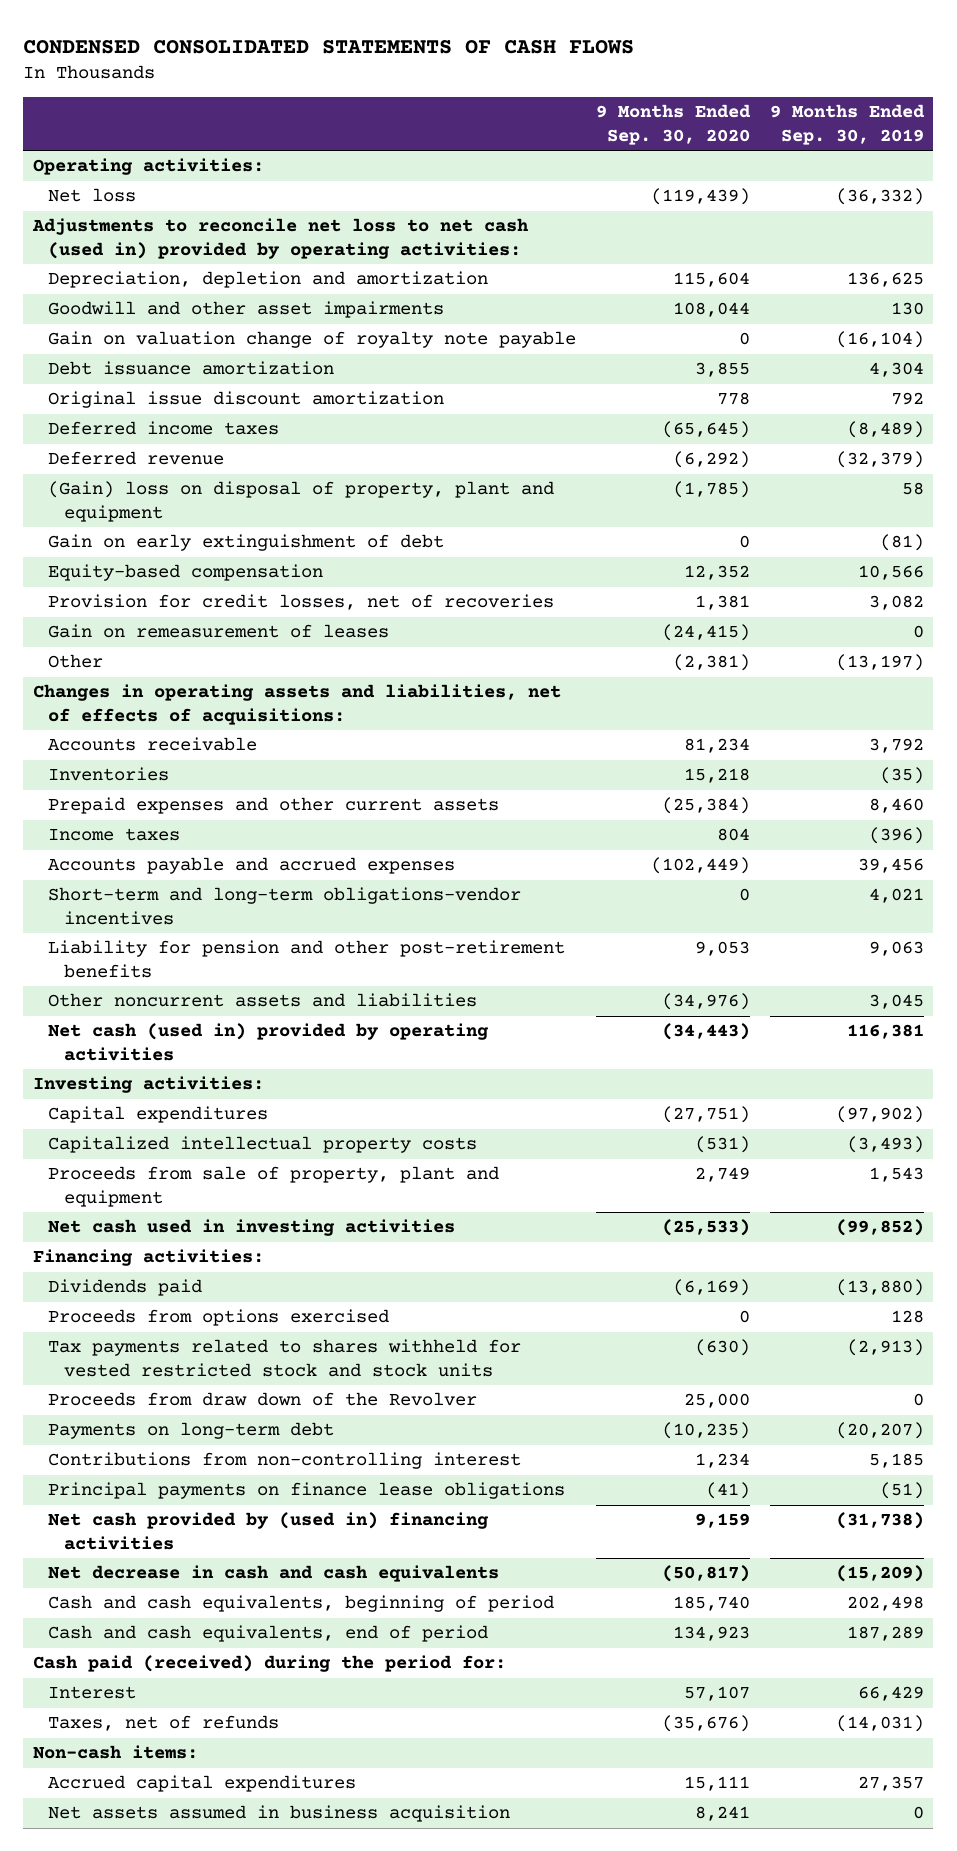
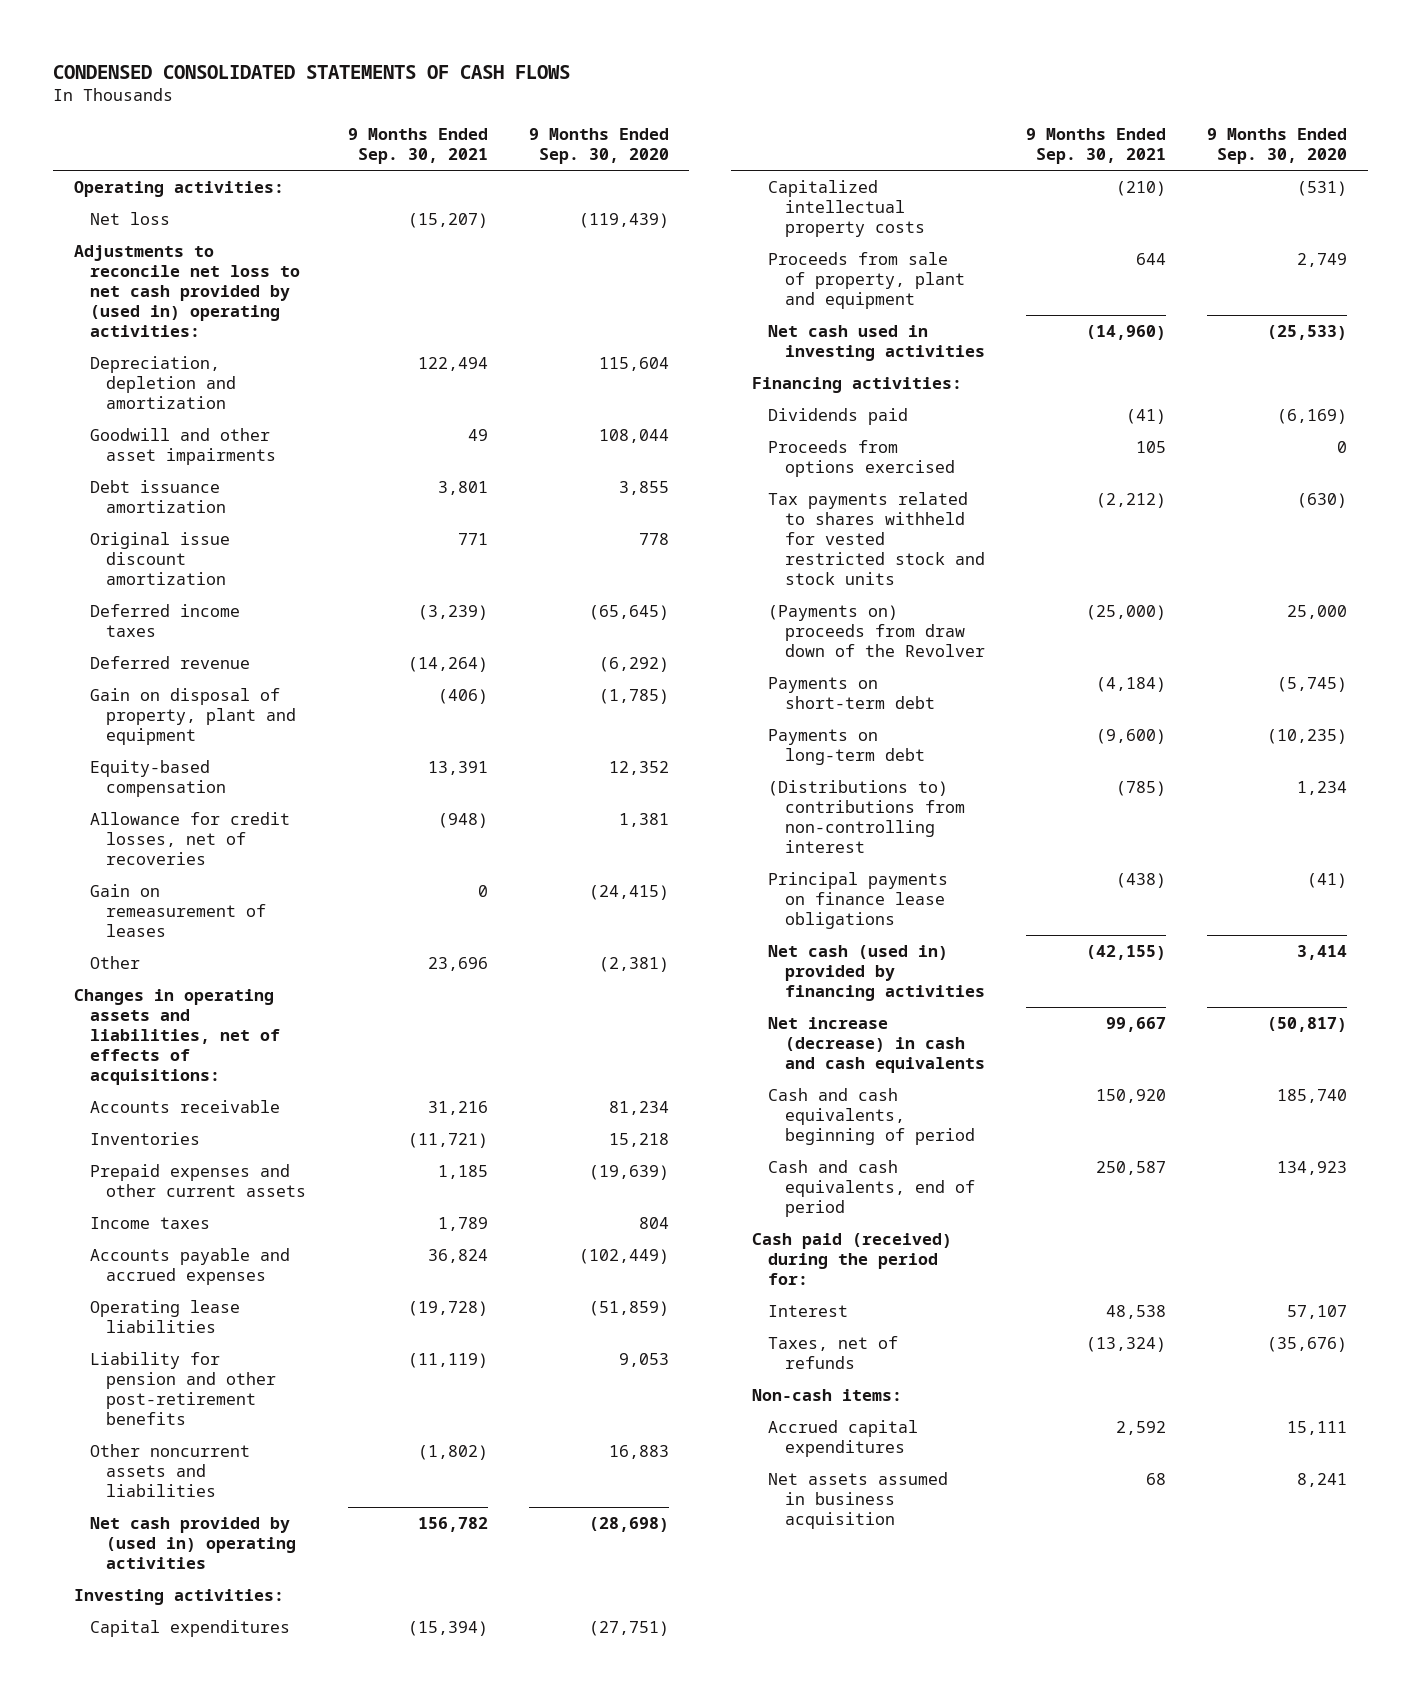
[769,104,925,145] 9 Months Ended Sep. 30, 2019 -> none
none -> [347,128,488,165] 9 Months Ended Sep. 30, 2021
[32,218,530,259] Adjustments to reconcile net loss to net cash (used in) provided by operating activities: -> [73,245,300,337] Adjustments to reconcile net loss to net cash provided by (used in) operating activities:
[48,331,577,349] Gain on valuation change of royalty note payable -> none
[48,534,445,552] Gain on early extinguishment of debt -> none
[48,481,555,522] (Gain) loss on disposal of property, plant and equipment -> [89,688,297,746] Gain on disposal of property, plant and equipment
[48,594,555,611] Provision for credit losses, net of recoveries -> [89,812,290,866] Allowance for credit losses, net of recoveries
[661,797,750,815] (25,384) -> [588,1165,669,1181] (19,639)
[48,887,522,925] Short-term and long-term obligations-vendor incentives -> none
none -> [89,1300,240,1334] Operating lease liabilities
[661,993,750,1011] (34,976) -> [608,1445,669,1460] 16,883
[48,1023,490,1061] Net cash (used in) provided by operating activities -> [89,1517,297,1570] Net cash provided by (used in) operating activities
[661,1023,750,1041] (34,443) -> [588,1517,669,1533] (28,698)
[48,1392,478,1407] Proceeds from draw down of the Revolver -> [768,605,985,658] (Payments on) proceeds from draw down of the Revolver
none -> [768,677,935,710] Payments on short-term debt
[48,1452,522,1470] Contributions from non-controlling interest -> [768,780,965,853] (Distributions to) contributions from non-controlling interest
[48,1512,490,1550] Net cash provided by (used in) financing activities -> [768,945,985,1002] Net cash (used in) provided by financing activities
[694,1513,750,1529] 9,159 -> [1297,945,1348,961] 3,414
[48,1565,500,1583] Net decrease in cash and cash equivalents -> [768,1017,985,1074] Net increase (decrease) in cash and cash equivalents

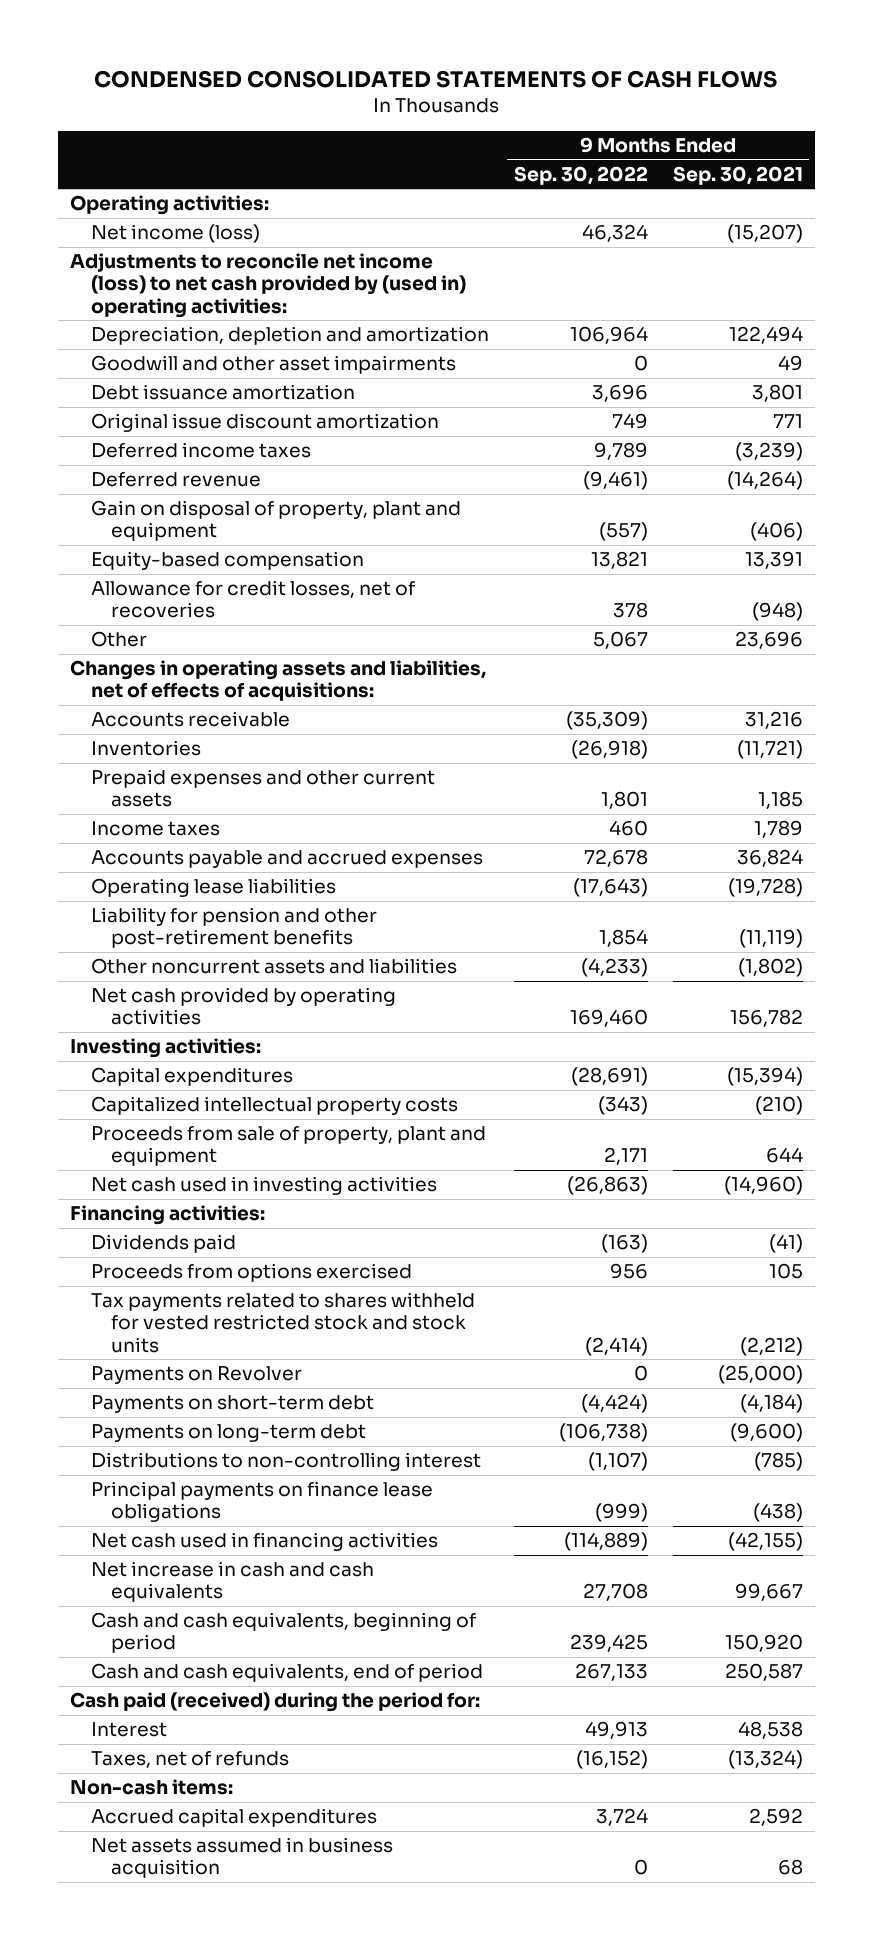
[528,128,669,165] 9 Months Ended Sep. 30, 2020 -> none
none -> [513,165,648,185] Sep. 30, 2022
[89,212,170,226] Net loss -> [90,224,260,244] Net income (loss)
[73,245,300,337] Adjustments to reconcile net loss to net cash provided by (used in) operating activities: -> [70,253,466,318] Adjustments to reconcile net income (loss) to net cash provided by (used in) operating activities:
[89,884,267,938] Gain on remeasurement of leases -> none
[89,1517,297,1570] Net cash provided by (used in) operating activities -> [90,987,396,1026] Net cash provided by operating activities
[768,605,985,658] (Payments on) proceeds from draw down of the Revolver -> none
none -> [90,1366,302,1385] Payments on Revolver
[768,780,965,853] (Distributions to) contributions from non-controlling interest -> [90,1452,481,1472] Distributions to non-controlling interest
[768,945,985,1002] Net cash (used in) provided by financing activities -> [90,1532,438,1552] Net cash used in financing activities
[768,1017,985,1074] Net increase (decrease) in cash and cash equivalents -> [90,1561,374,1603] Net increase in cash and cash equivalents

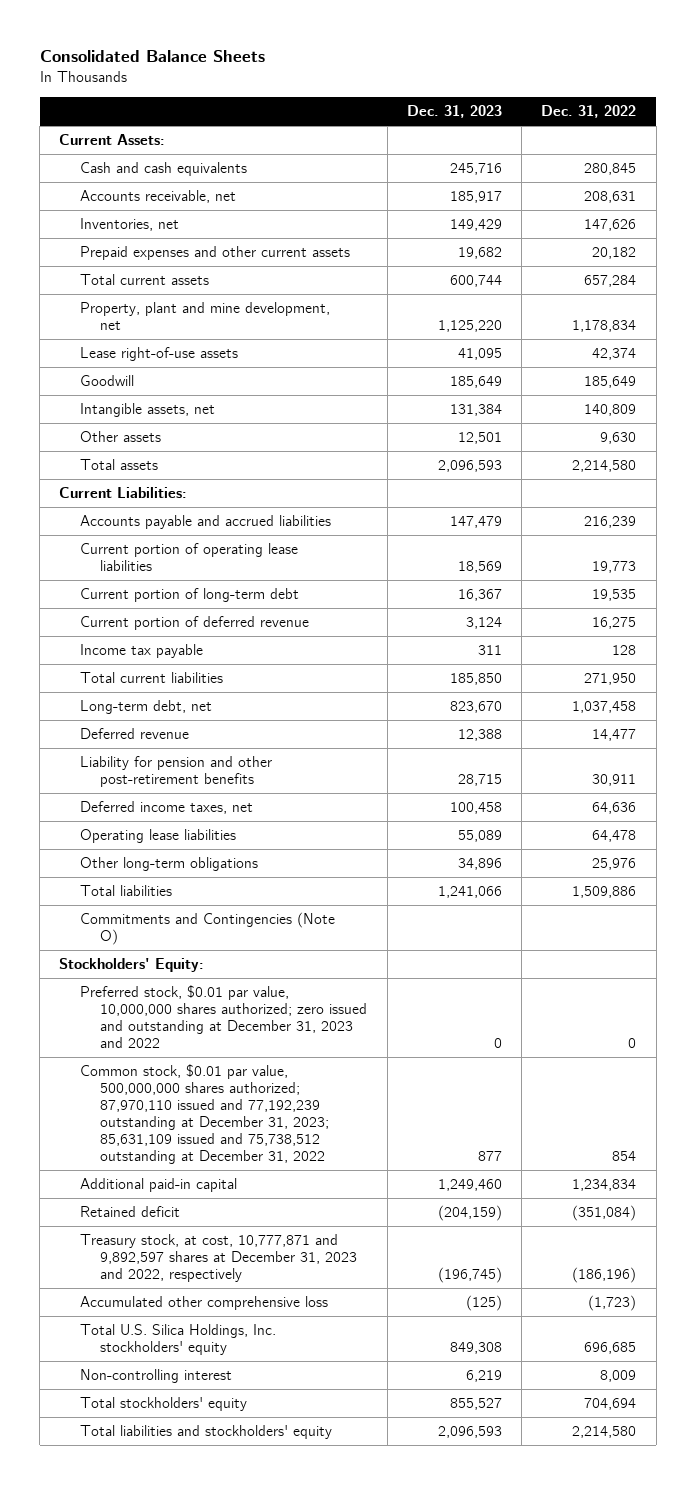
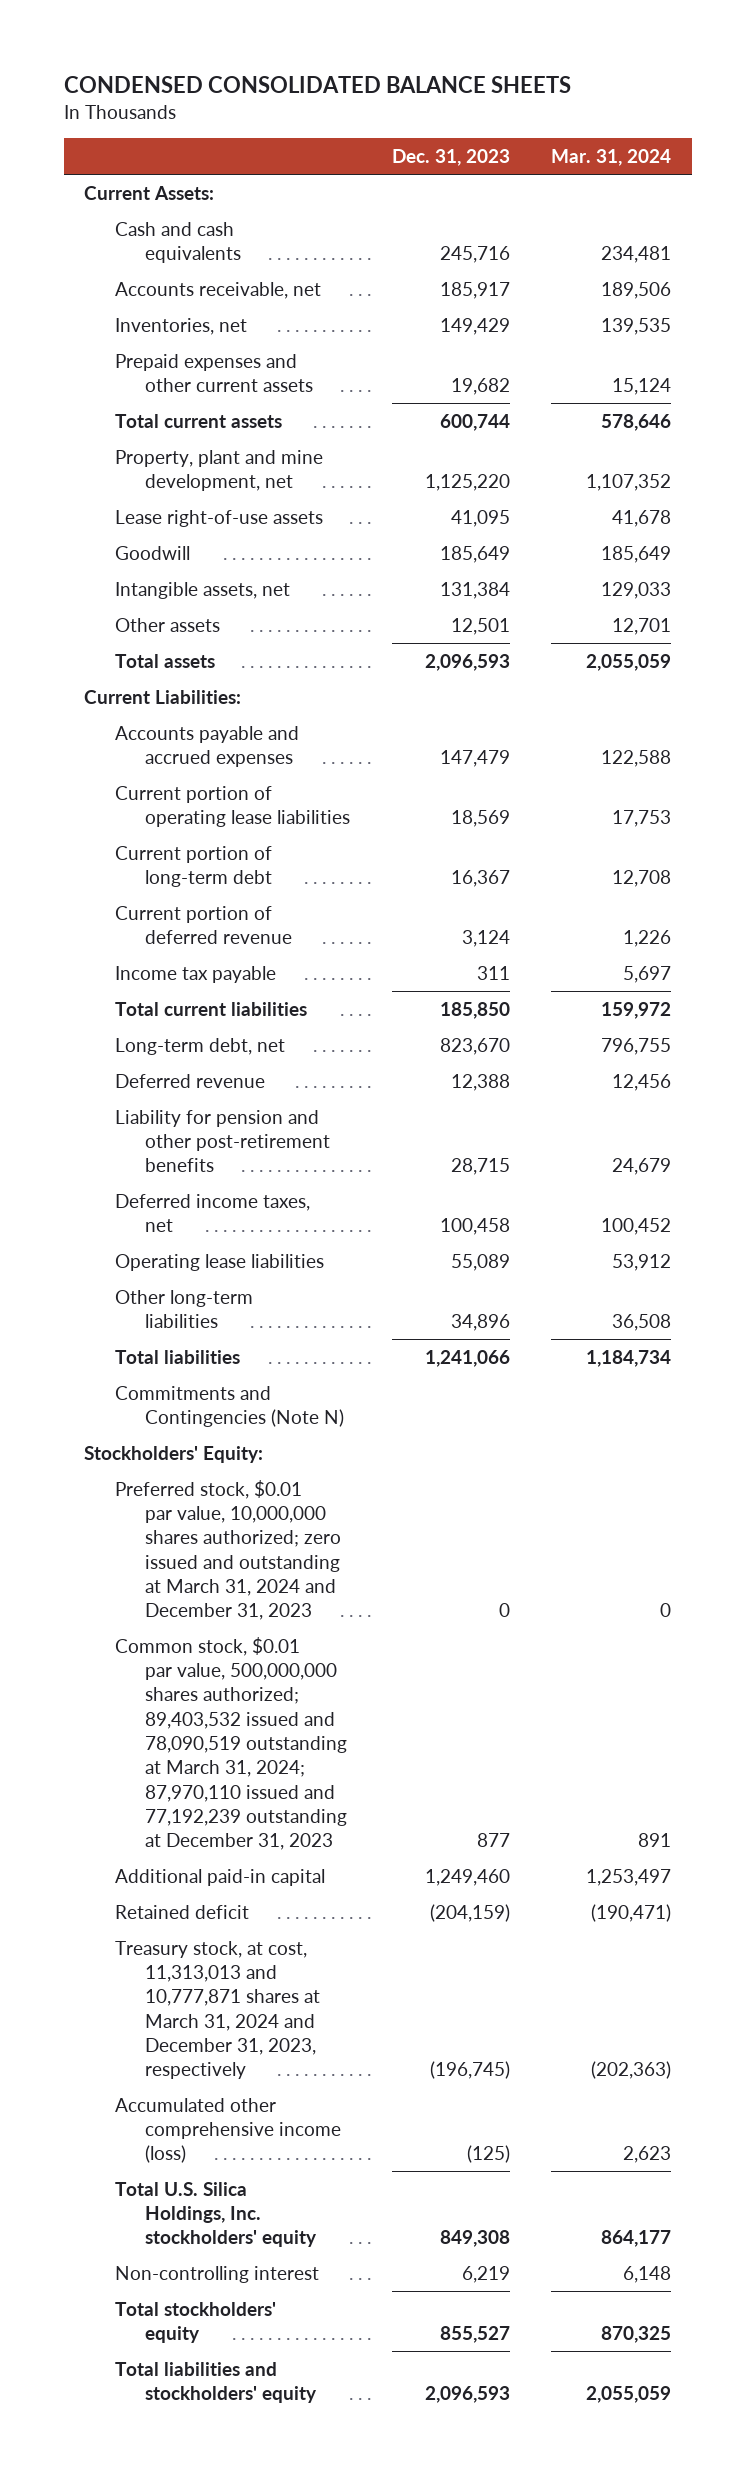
[39,50,265,63] Consolidated Balance Sheets -> [63,76,571,94] CONDENSED CONSOLIDATED BALANCE SHEETS
[541,105,637,119] Dec. 31, 2022 -> none
none -> [551,148,672,166] Mar. 31, 2024
[79,515,331,530] Accounts payable and accrued liabilities -> [114,725,299,768] Accounts payable and accrued expenses
[79,857,258,872] Other long-term obligations -> [114,1289,253,1329] Other long-term liabilities
[79,912,335,946] Commitments and Contingencies (Note O) -> [114,1385,345,1428] Commitments and Contingencies (Note N)
[79,985,368,1049] Preferred stock, $0.01 par value, 10,000,000 shares authorized; zero issued and outstanding at December 31, 2023 and 2022 -> [114,1479,342,1621] Preferred stock, $0.01 par value, 10,000,000 shares authorized; zero issued and outstanding at March 31, 2024 and December 31, 2023
[79,1064,330,1165] Common stock, $0.01 par value, 500,000,000 shares authorized; 87,970,110 issued and 77,192,239 outstanding at December 31, 2023; 85,631,109 issued and 75,738,512 outstanding at December 31, 2022 -> [114,1636,348,1851] Common stock, $0.01 par value, 500,000,000 shares authorized; 89,403,532 issued and 78,090,519 outstanding at March 31, 2024; 87,970,110 issued and 77,192,239 outstanding at December 31, 2023
[79,1234,358,1283] Treasury stock, at cost, 10,777,871 and 9,892,597 shares at December 31, 2023 and 2022, respectively -> [114,1940,321,2080] Treasury stock, at cost, 11,313,013 and 10,777,871 shares at March 31, 2024 and December 31, 2023, respectively
[79,1296,328,1311] Accumulated other comprehensive loss -> [114,2097,342,2164] Accumulated other comprehensive income (loss)

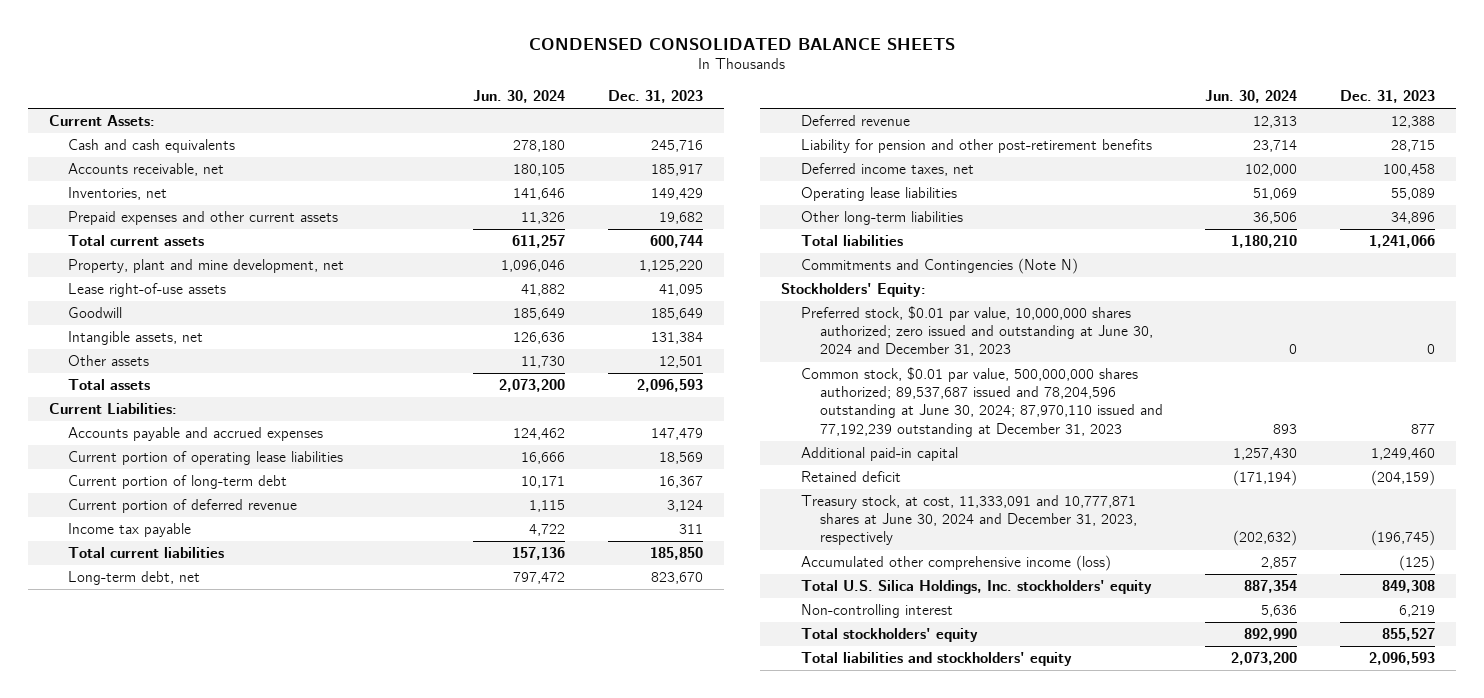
[551,148,672,166] Mar. 31, 2024 -> none
none -> [473,89,566,103] Jun. 30, 2024
[114,1479,342,1621] Preferred stock, $0.01 par value, 10,000,000 shares authorized; zero issued and outstanding at March 31, 2024 and December 31, 2023 -> [800,306,1153,357] Preferred stock, $0.01 par value, 10,000,000 shares authorized; zero issued and outstanding at June 30, 2024 and December 31, 2023
[114,1636,348,1851] Common stock, $0.01 par value, 500,000,000 shares authorized; 89,403,532 issued and 78,090,519 outstanding at March 31, 2024; 87,970,110 issued and 77,192,239 outstanding at December 31, 2023 -> [800,367,1163,437] Common stock, $0.01 par value, 500,000,000 shares authorized; 89,537,687 issued and 78,204,596 outstanding at June 30, 2024; 87,970,110 issued and 77,192,239 outstanding at December 31, 2023
[114,1940,321,2080] Treasury stock, at cost, 11,313,013 and 10,777,871 shares at March 31, 2024 and December 31, 2023, respectively -> [800,495,1137,546] Treasury stock, at cost, 11,333,091 and 10,777,871 shares at June 30, 2024 and December 31, 2023, respectively

